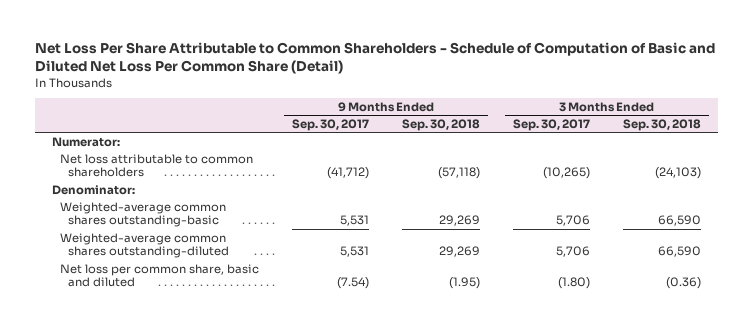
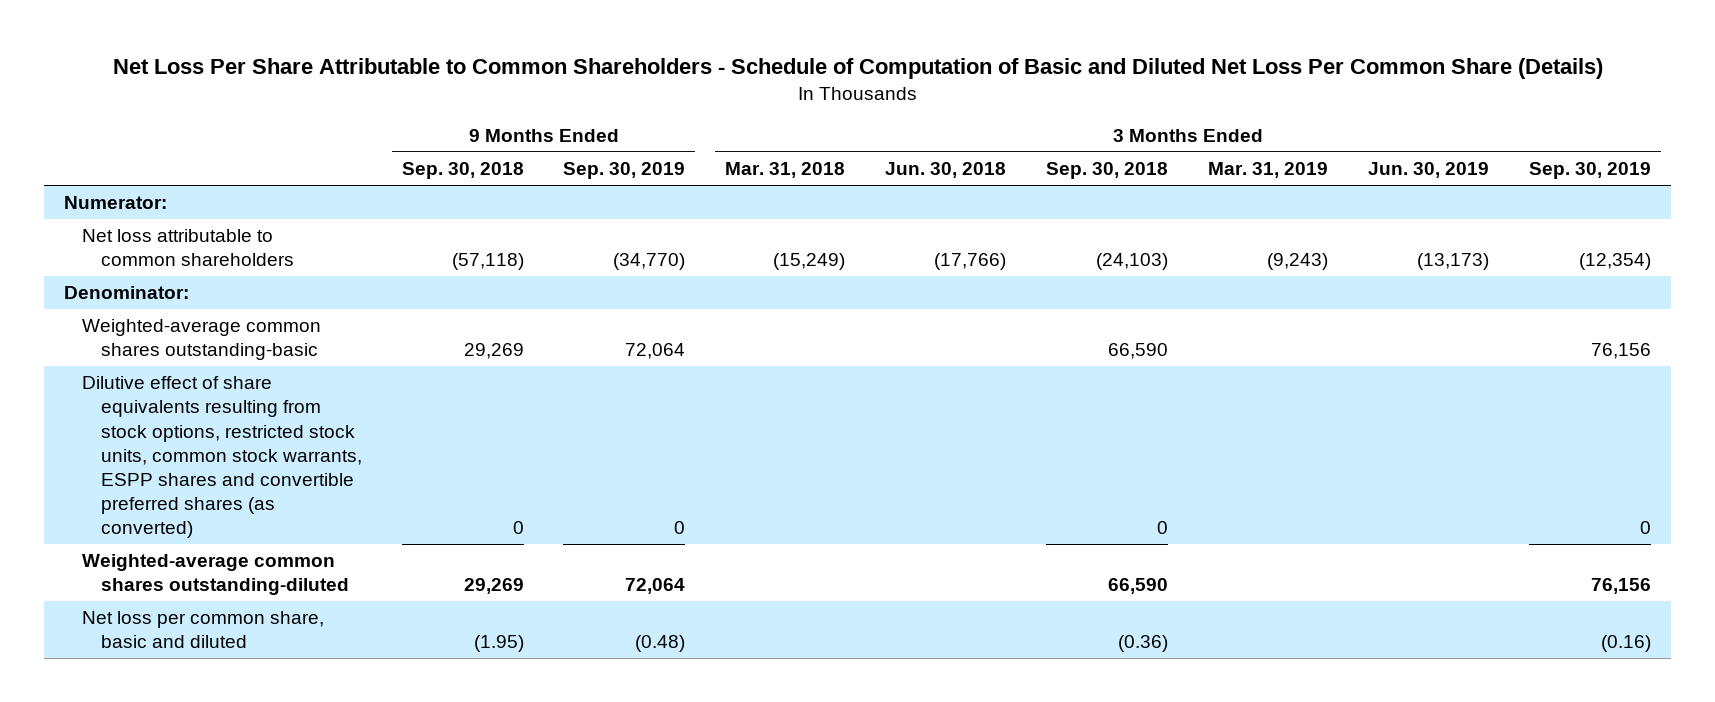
[35,42,716,74] Net Loss Per Share Attributable to Common Shareholders - Schedule of Computation of Basic and Diluted Net Loss Per Common Share (Detail) -> [112,57,1603,79] Net Loss Per Share Attributable to Common Shareholders - Schedule of Computation of Basic and Diluted Net Loss Per Common Share (Details)
[291,119,369,132] Sep. 30, 2017 -> none
[513,119,591,132] Sep. 30, 2017 -> none
none -> [563,162,686,180] Sep. 30, 2019
none -> [725,162,846,179] Mar. 31, 2018
none -> [885,162,1007,179] Jun. 30, 2018
none -> [1208,162,1329,179] Mar. 31, 2019
none -> [1368,162,1490,179] Jun. 30, 2019
none -> [1528,162,1651,180] Sep. 30, 2019
none -> [82,376,362,539] Dilutive effect of share equivalents resulting from stock options, restricted stock units, common stock warrants, ESPP shares and convertible preferred shares (as converted)

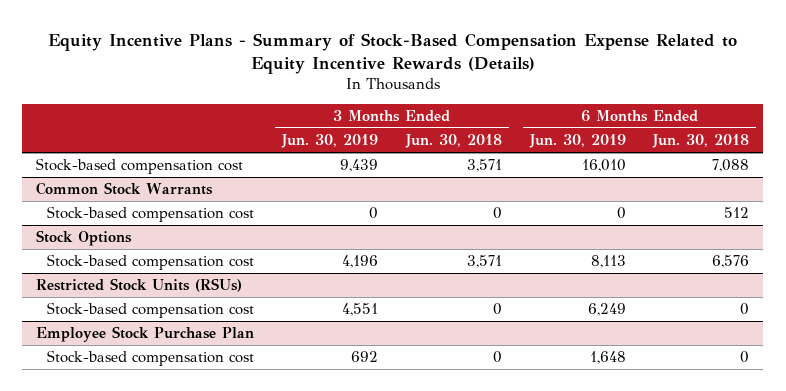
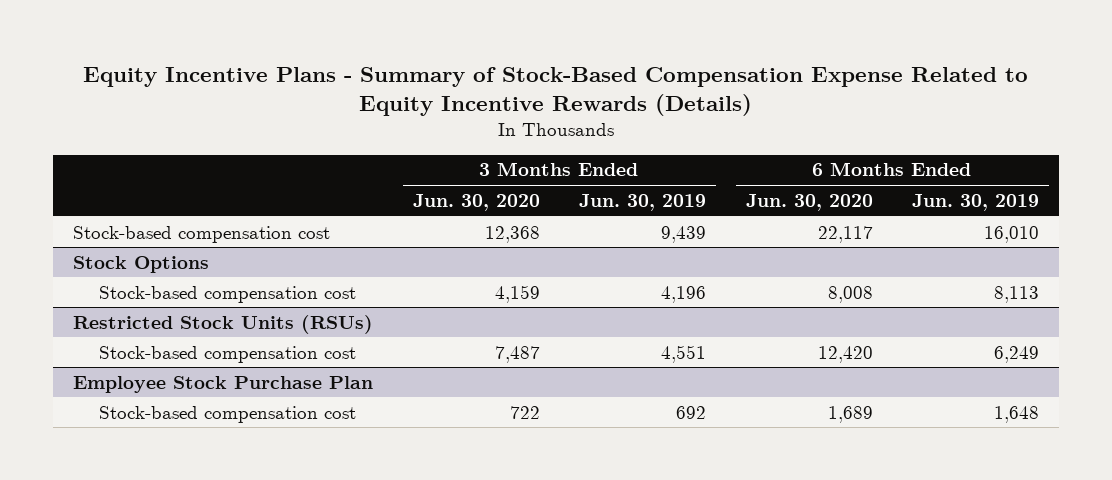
[404,134,502,149] Jun. 30, 2018 -> none
[652,134,750,149] Jun. 30, 2018 -> none
none -> [412,193,540,211] Jun. 30, 2020
none -> [745,193,873,211] Jun. 30, 2020
[36,182,214,196] Common Stock Warrants -> none
[47,206,255,223] Stock-based compensation cost -> none

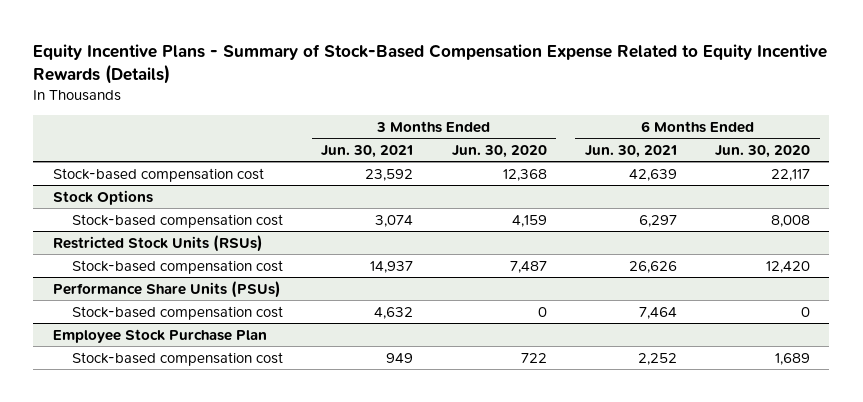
[579,193,707,211] Jun. 30, 2019 -> none
[912,193,1040,211] Jun. 30, 2019 -> none
none -> [321,144,414,158] Jun. 30, 2021
none -> [584,144,677,158] Jun. 30, 2021
none -> [52,280,281,298] Performance Share Units (PSUs)
none -> [71,305,283,320] Stock-based compensation cost

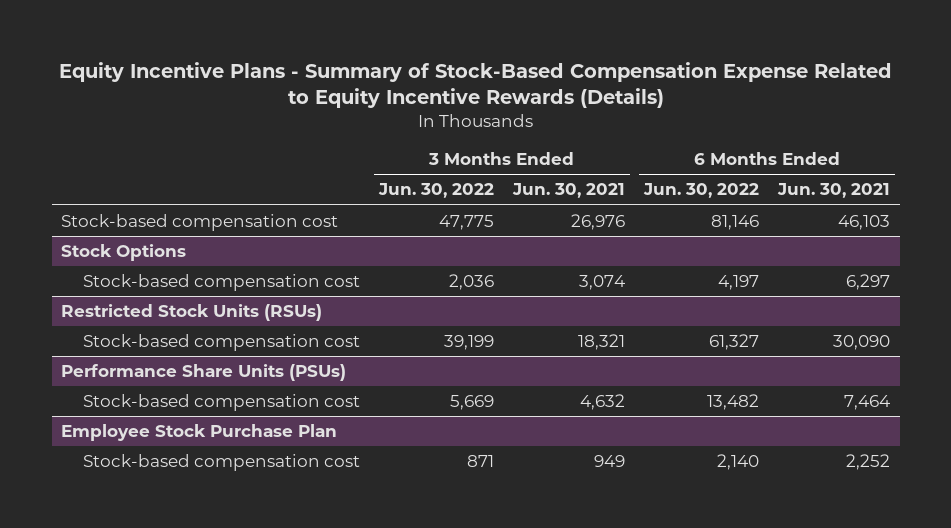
[451,144,547,158] Jun. 30, 2020 -> none
[715,144,811,158] Jun. 30, 2020 -> none
none -> [378,183,495,199] Jun. 30, 2022
none -> [643,183,760,199] Jun. 30, 2022
[365,168,414,181] 23,592 -> [571,214,626,231] 26,976
[628,168,677,181] 42,639 -> [838,215,891,231] 46,103
[370,260,414,273] 14,937 -> [578,334,626,351] 18,321
[628,260,677,273] 26,626 -> [833,335,891,351] 30,090

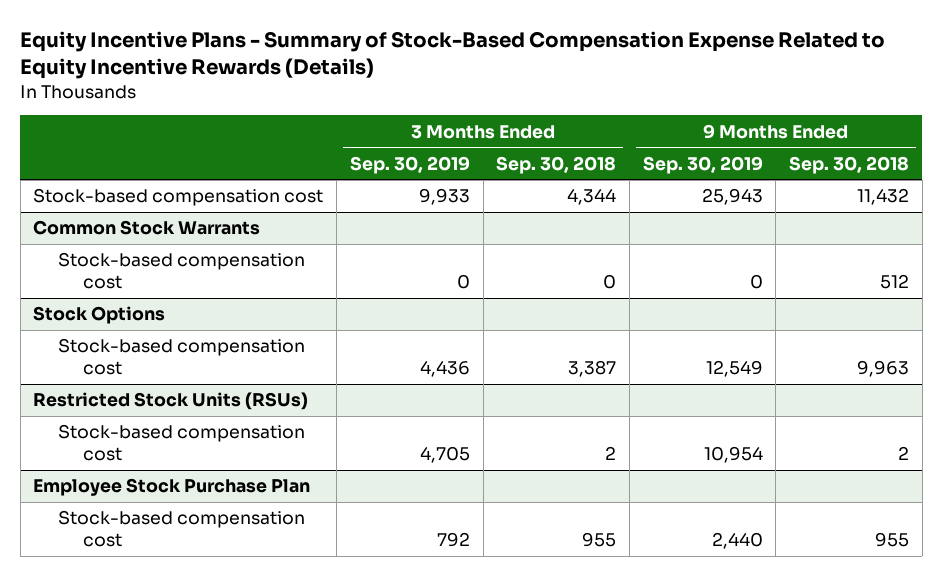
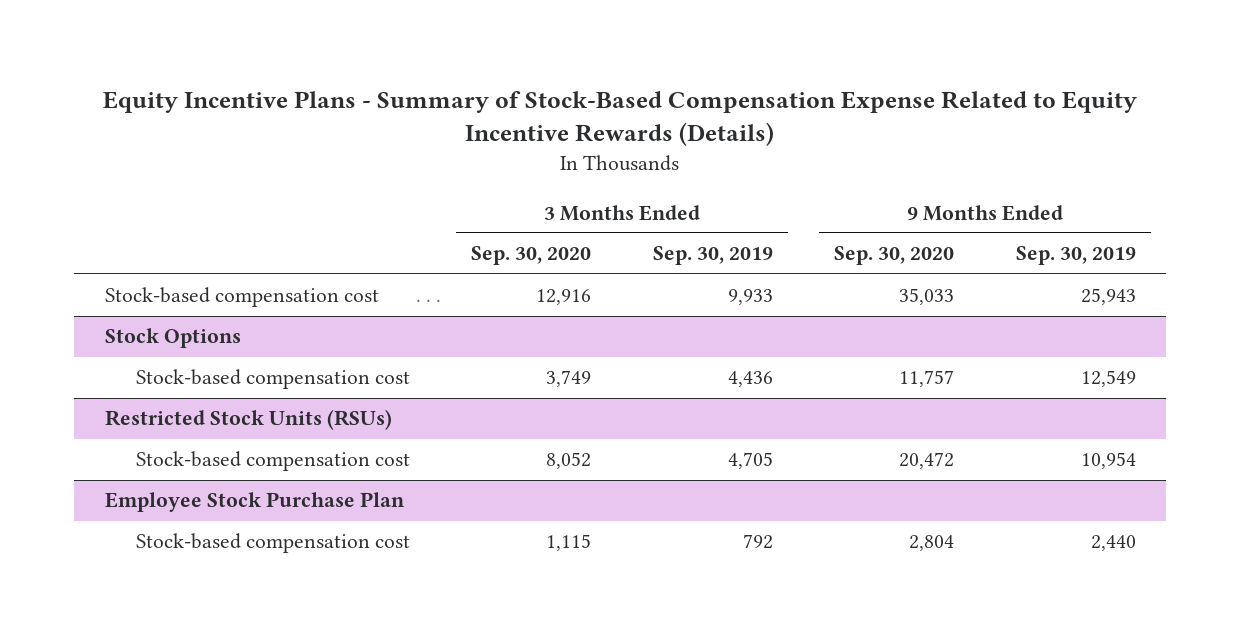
[496,155,617,174] Sep. 30, 2018 -> none
[788,155,909,174] Sep. 30, 2018 -> none
none -> [471,246,592,266] Sep. 30, 2020
none -> [834,246,955,266] Sep. 30, 2020
[33,220,261,236] Common Stock Warrants -> none
[58,252,306,290] Stock-based compensation cost -> none

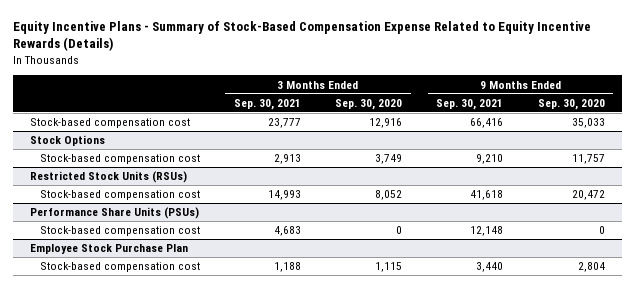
[652,246,773,266] Sep. 30, 2019 -> none
[1015,246,1136,266] Sep. 30, 2019 -> none
none -> [233,98,301,110] Sep. 30, 2021
none -> [436,98,504,110] Sep. 30, 2021
none -> [29,207,199,220] Performance Share Units (PSUs)
none -> [39,226,200,237] Stock-based compensation cost

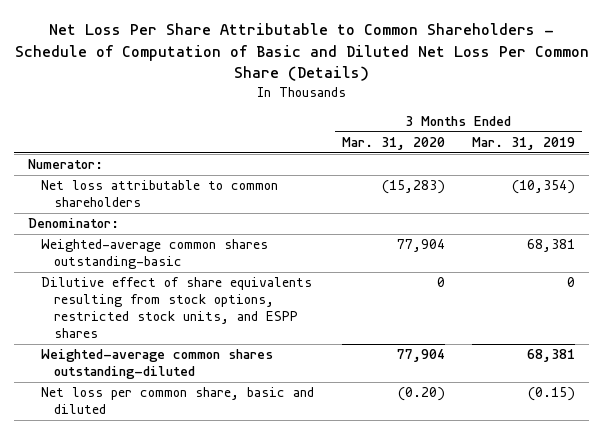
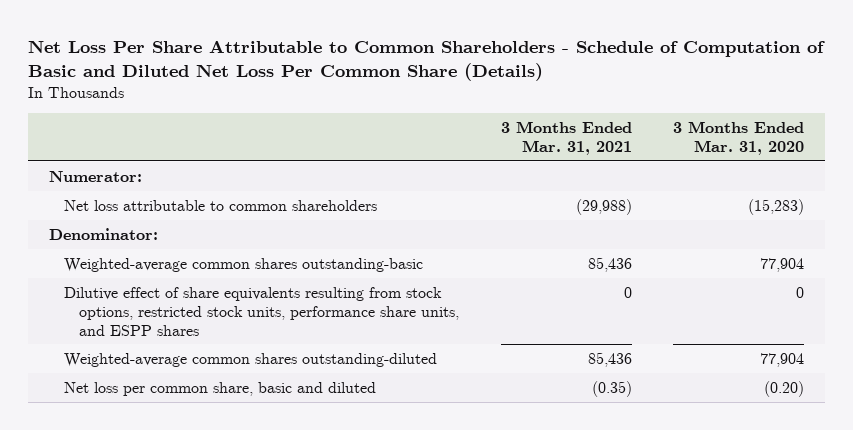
[472,136,576,150] Mar. 31, 2019 -> none
none -> [500,121,632,155] 3 Months Ended Mar. 31, 2021
[40,277,312,338] Dilutive effect of share equivalents resulting from stock options, restricted stock units, and ESPP shares -> [64,286,460,336] Dilutive effect of share equivalents resulting from stock options, restricted stock units, performance share units, and ESPP shares

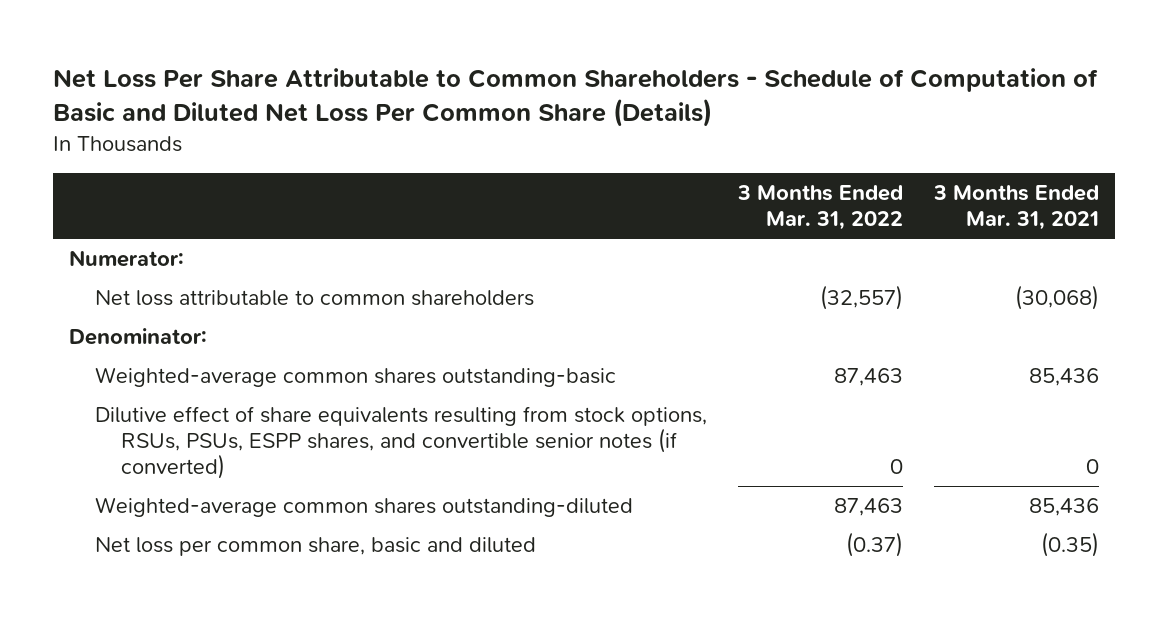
[672,121,804,155] 3 Months Ended Mar. 31, 2020 -> none
none -> [737,185,904,230] 3 Months Ended Mar. 31, 2022
[575,198,632,215] (29,988) -> [1015,285,1100,311] (30,068)
[64,286,460,336] Dilutive effect of share equivalents resulting from stock options, restricted stock units, performance share units, and ESPP shares -> [94,406,707,479] Dilutive effect of share equivalents resulting from stock options, RSUs, PSUs, ESPP shares, and convertible senior notes (if converted)

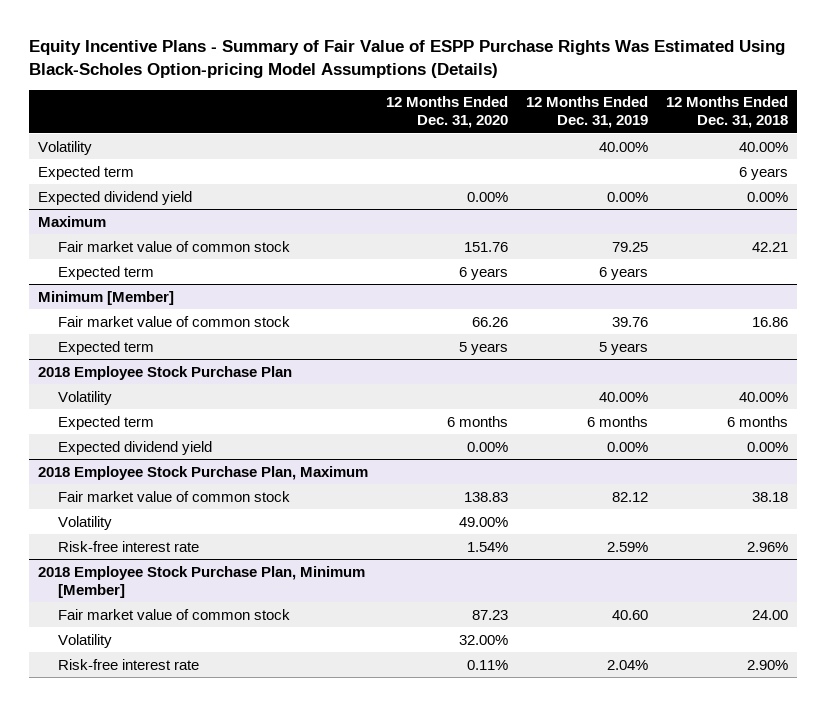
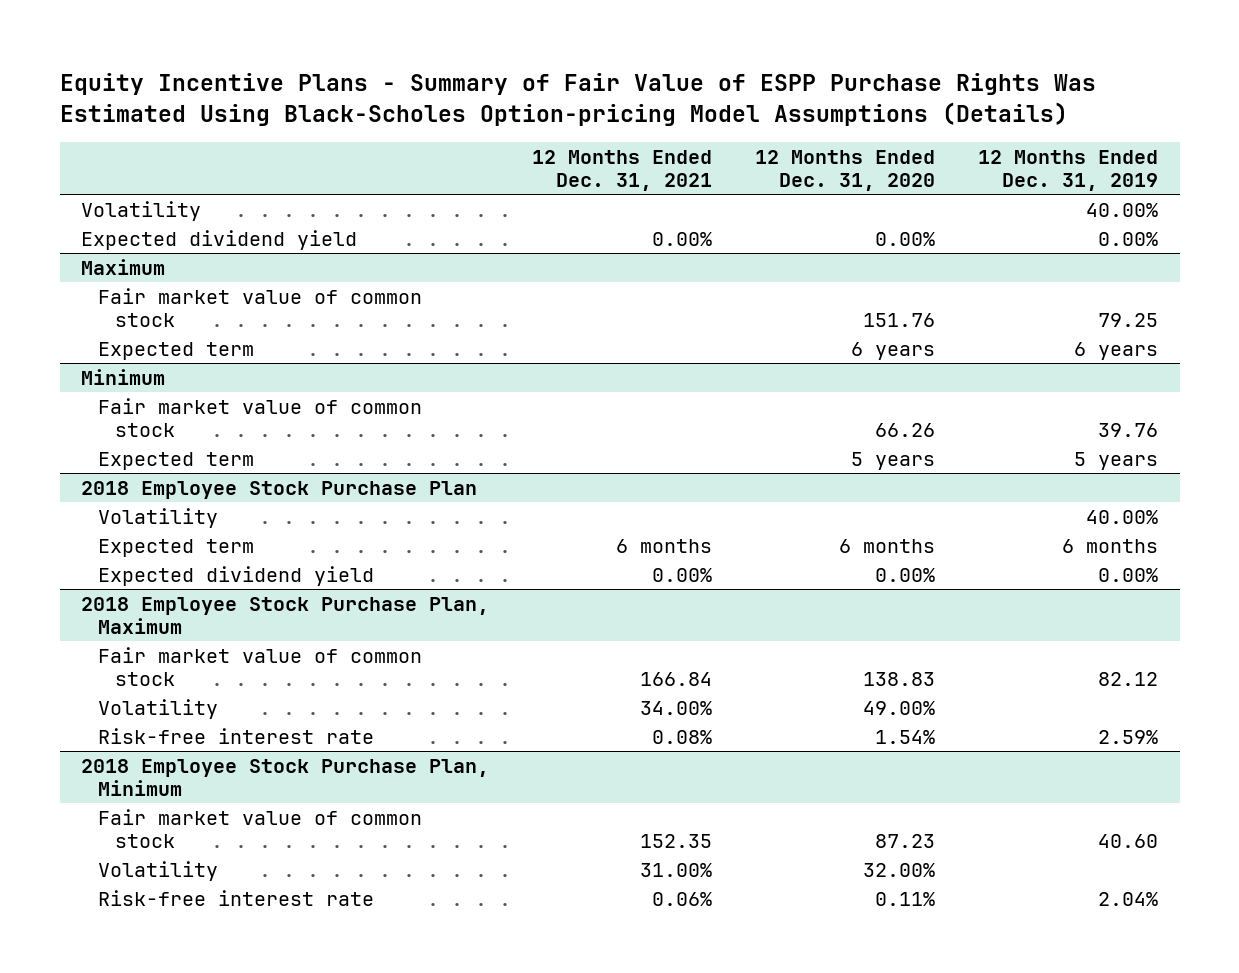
[665,96,788,129] 12 Months Ended Dec. 31, 2018 -> none
none -> [532,149,713,191] 12 Months Ended Dec. 31, 2021
[37,165,134,180] Expected term -> none
[37,290,174,305] Minimum [Member] -> [81,368,166,385] Minimum
[37,565,365,598] 2018 Employee Stock Purchase Plan, Minimum [Member] -> [81,758,490,797] 2018 Employee Stock Purchase Plan, Minimum

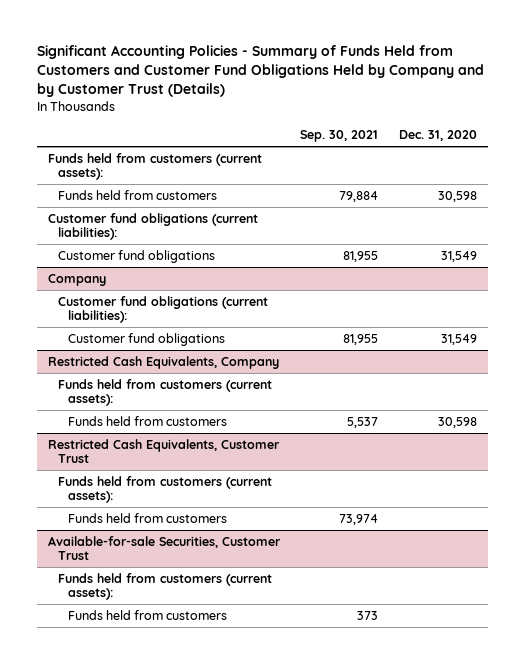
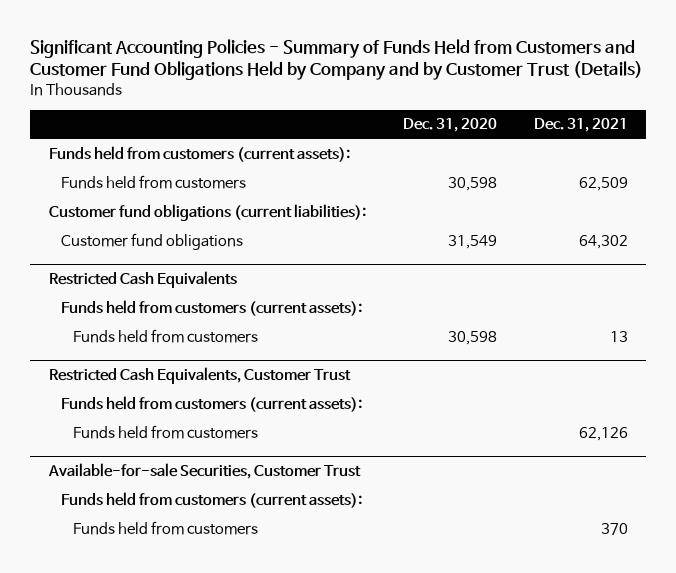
[300,130,379,143] Sep. 30, 2021 -> none
none -> [533,118,628,133] Dec. 31, 2021
[47,273,106,286] Company -> none
[57,295,268,323] Customer fund obligations (current liabilities): -> none
[68,332,226,346] Customer fund obligations -> none
[47,355,279,369] Restricted Cash Equivalents, Company -> [48,270,237,288] Restricted Cash Equivalents

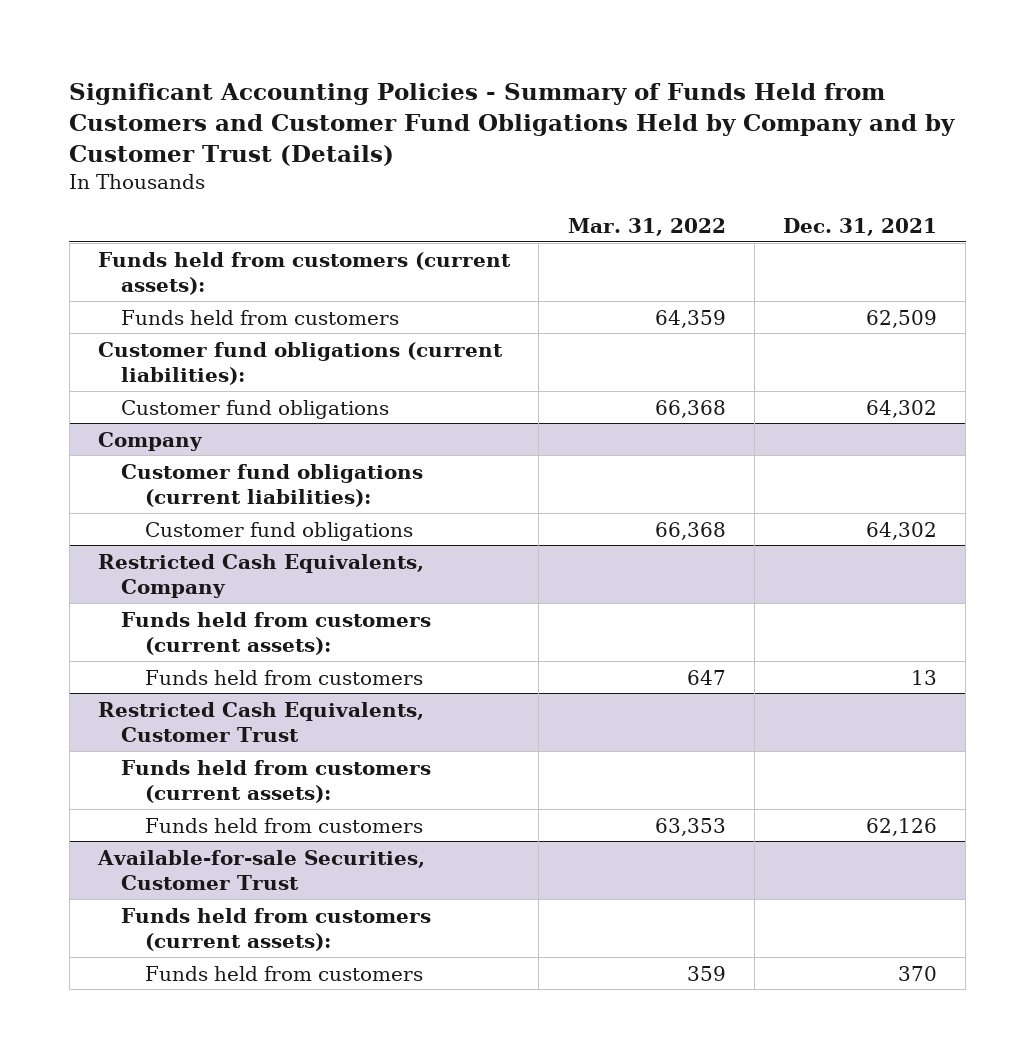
[402,118,497,133] Dec. 31, 2020 -> none
none -> [567,217,726,236] Mar. 31, 2022
none -> [98,431,204,451] Company
none -> [121,463,424,507] Customer fund obligations (current liabilities):
none -> [144,521,413,541] Customer fund obligations
[48,270,237,288] Restricted Cash Equivalents -> [98,553,425,598] Restricted Cash Equivalents, Company

